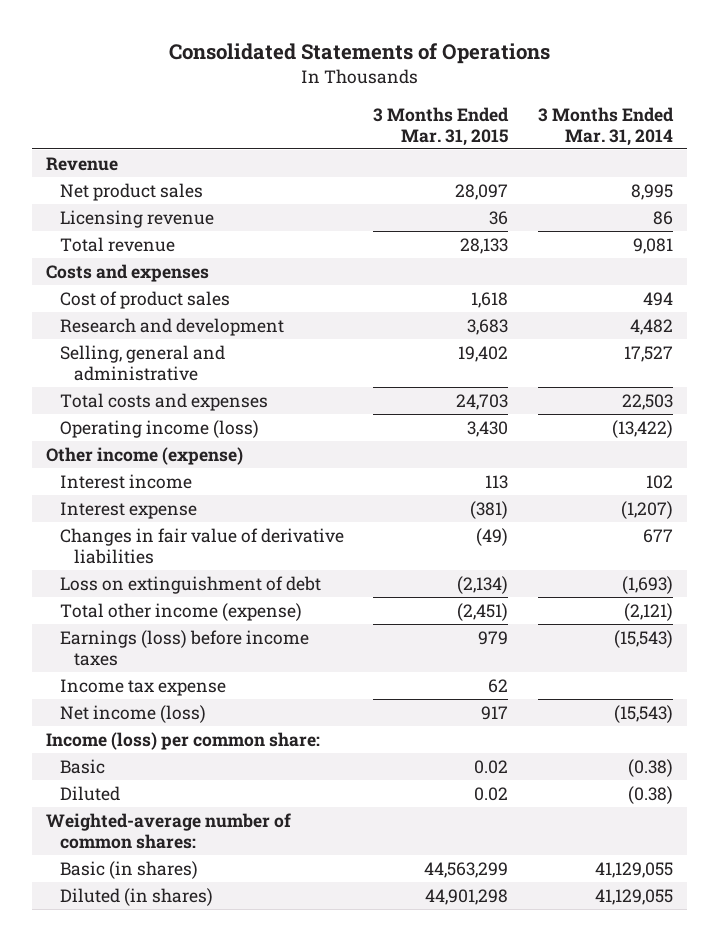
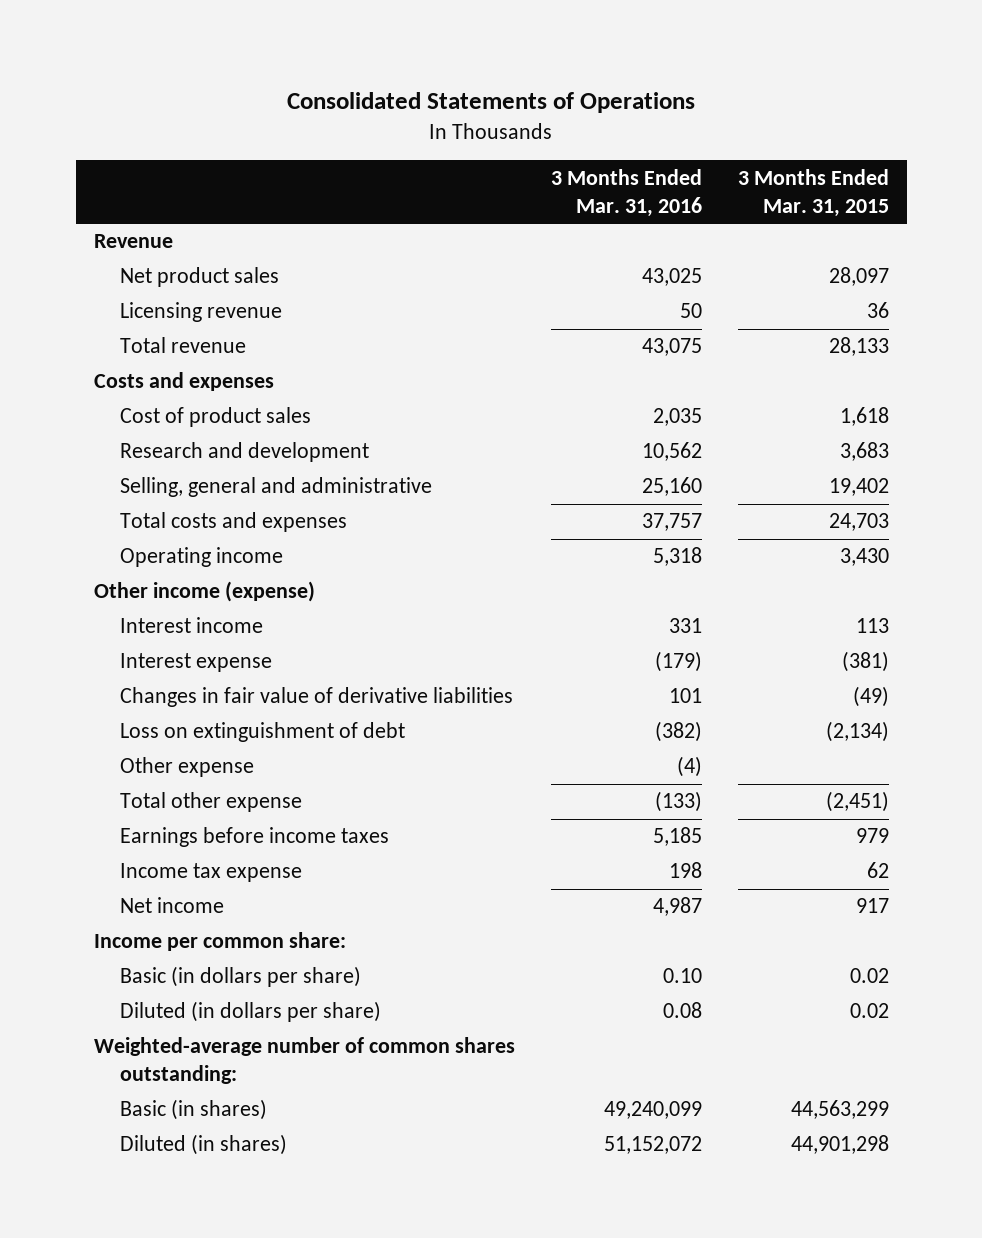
[537,106,674,146] 3 Months Ended Mar. 31, 2014 -> none
none -> [550,168,702,217] 3 Months Ended Mar. 31, 2016
[60,419,260,438] Operating income (loss) -> [120,547,284,568] Operating income
none -> [120,757,255,778] Other expense
[60,602,303,621] Total other income (expense) -> [120,792,303,813] Total other expense
[60,629,310,666] Earnings (loss) before income taxes -> [120,827,390,848] Earnings before income taxes
[60,704,207,723] Net income (loss) -> [120,897,225,914] Net income
[46,731,321,750] Income (loss) per common share: -> [93,932,346,952] Income per common share:
[60,758,106,774] Basic -> [120,966,362,988] Basic (in dollars per share)
[60,785,121,801] Diluted -> [120,1001,382,1023] Diluted (in dollars per share)
[46,812,292,849] Weighted-average number of common shares: -> [93,1037,515,1085] Weighted-average number of common shares outstanding:

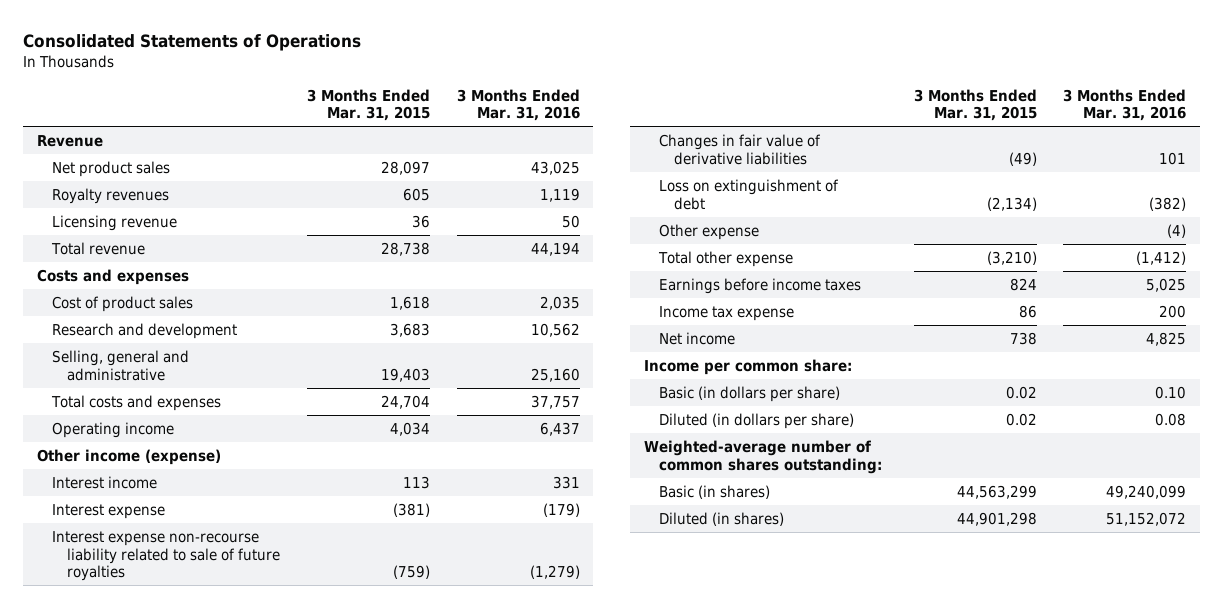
none -> [51,188,169,205] Royalty revenues
[641,338,702,357] 43,075 -> [530,242,580,257] 44,194
[828,337,889,357] 28,133 -> [380,242,430,257] 28,738
[828,478,889,497] 19,402 -> [380,367,430,382] 19,403
[828,513,889,532] 24,703 -> [380,395,430,410] 24,704
[652,547,702,567] 5,318 -> [539,422,580,437] 6,437
[839,548,889,567] 3,430 -> [389,422,430,437] 4,034
none -> [51,531,280,582] Interest expense non-recourse liability related to sale of future royalties
[654,791,702,813] (133) -> [1136,251,1187,266] (1,412)
[825,791,889,813] (2,451) -> [986,251,1037,266] (3,210)
[652,827,702,847] 5,185 -> [1146,278,1187,293] 5,025
[855,828,889,844] 979 -> [1009,278,1037,292] 824
[668,862,702,879] 198 -> [1159,305,1187,319] 200
[866,862,889,879] 62 -> [1018,305,1037,319] 86
[652,897,702,917] 4,987 -> [1146,332,1187,347] 4,825
[855,898,889,914] 917 -> [1009,332,1037,346] 738

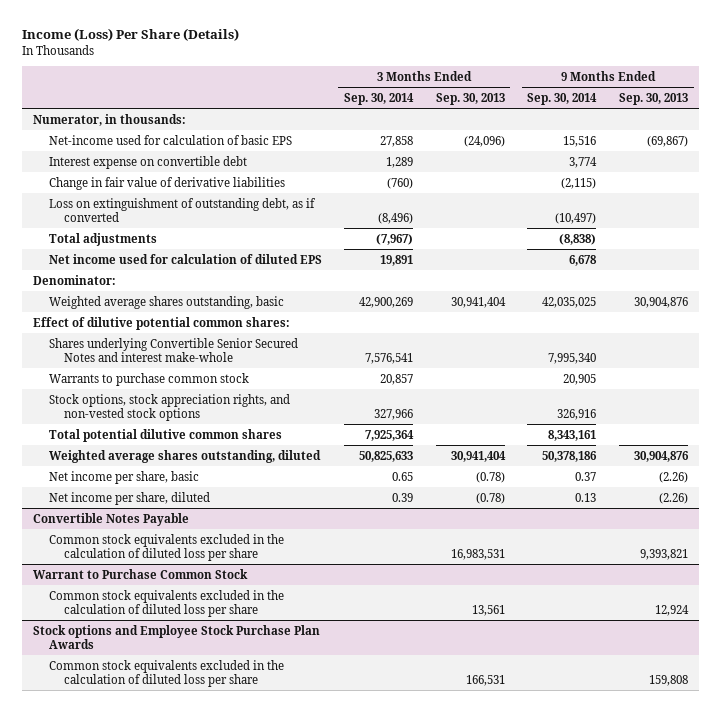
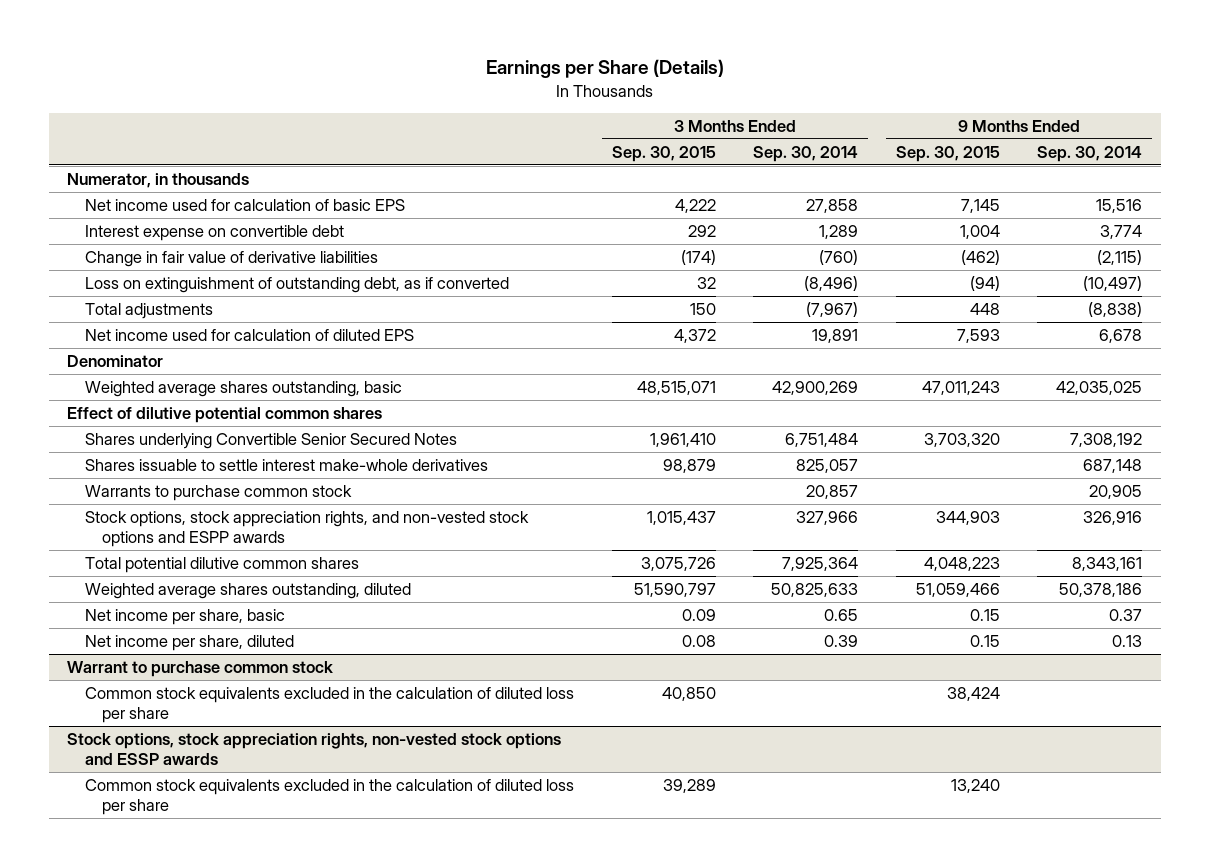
[21,28,239,42] Income (Loss) Per Share (Details) -> [485,59,724,79] Earnings per Share (Details)
[435,92,505,105] Sep. 30, 2013 -> none
[618,92,688,105] Sep. 30, 2013 -> none
none -> [611,145,716,162] Sep. 30, 2015
none -> [895,145,1000,162] Sep. 30, 2015
[33,113,187,126] Numerator, in thousands: -> [67,172,250,188] Numerator, in thousands
[48,134,292,145] Net-income used for calculation of basic EPS -> [84,198,405,211] Net income used for calculation of basic EPS
[33,274,117,285] Denominator: -> [67,354,164,367] Denominator
[33,316,291,330] Effect of dilutive potential common shares: -> [67,406,383,423] Effect of dilutive potential common shares
[48,337,298,362] Shares underlying Convertible Senior Secured Notes and interest make-whole -> [84,432,457,449] Shares underlying Convertible Senior Secured Notes
[365,352,414,364] 7,576,541 -> [785,432,859,447] 6,751,484
[548,352,597,364] 7,995,340 -> [1070,432,1143,447] 7,308,192
none -> [84,458,488,471] Shares issuable to settle interest make-whole derivatives
[48,393,290,421] Stock options, stock appreciation rights, and non-vested stock options -> [84,510,529,548] Stock options, stock appreciation rights, and non-vested stock options and ESPP awards
[33,512,190,526] Convertible Notes Payable -> none
[48,533,284,561] Common stock equivalents excluded in the calculation of diluted loss per share -> none
[33,568,249,579] Warrant to Purchase Common Stock -> [67,660,334,677] Warrant to purchase common stock
[33,624,321,649] Stock options and Employee Stock Purchase Plan Awards -> none
none -> [67,732,562,766] Stock options, stock appreciation rights, non-vested stock options and ESSP awards

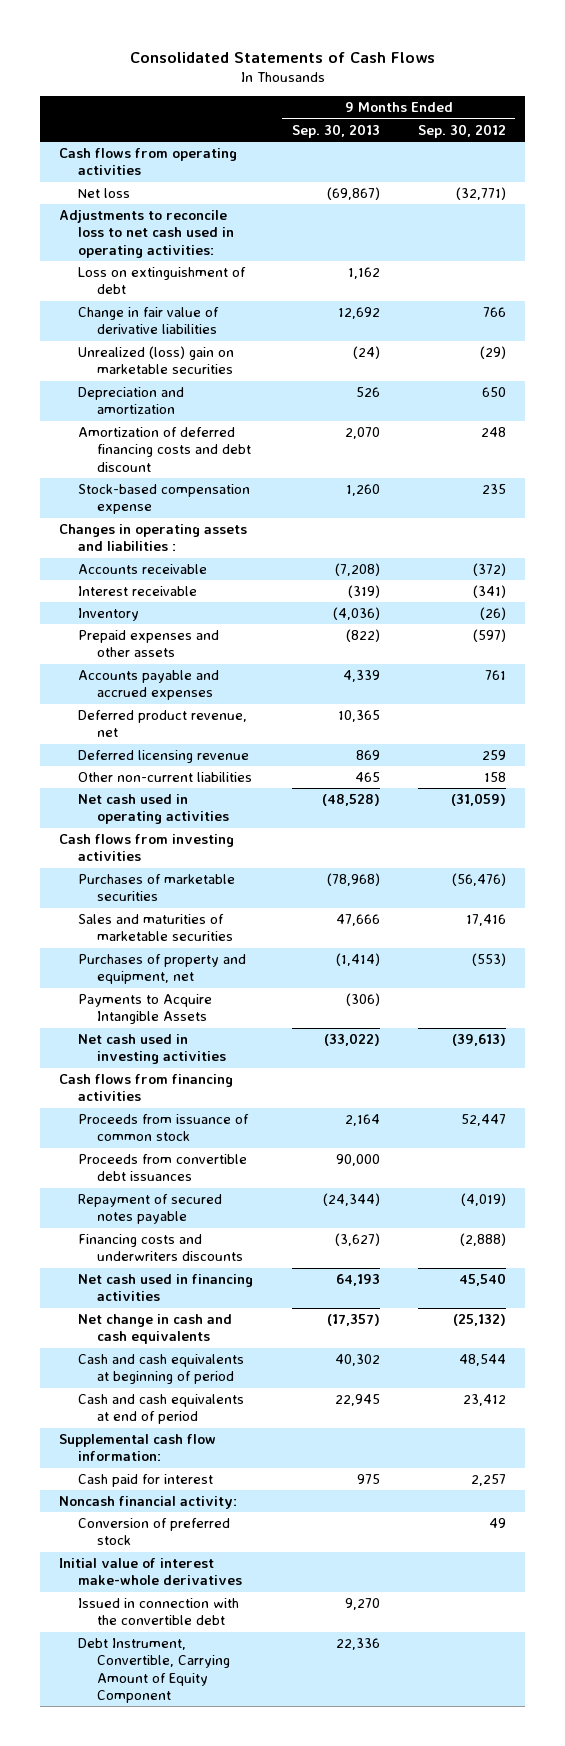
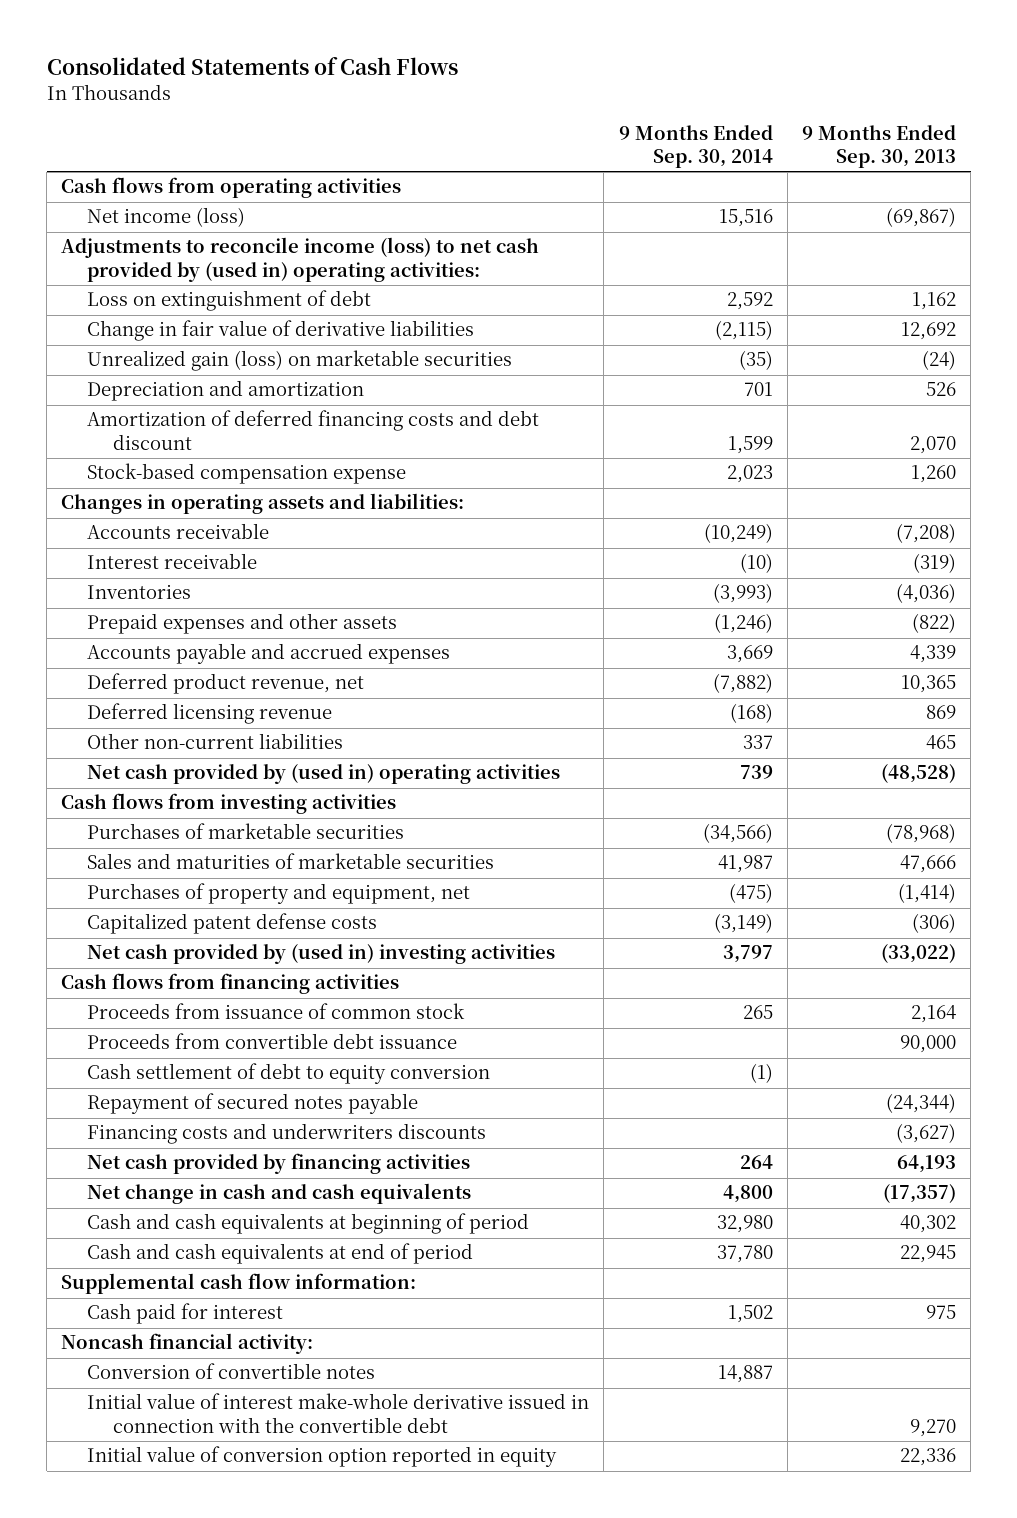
[417,123,506,138] Sep. 30, 2012 -> none
none -> [618,124,773,169] 9 Months Ended Sep. 30, 2014
[78,188,131,199] Net loss -> [87,207,246,228] Net income (loss)
[59,210,235,258] Adjustments to reconcile loss to net cash used in operating activities: -> [61,237,540,283] Adjustments to reconcile income (loss) to net cash provided by (used in) operating activities:
[78,346,235,375] Unrealized (loss) gain on marketable securities -> [87,350,513,372] Unrealized gain (loss) on marketable securities
[59,524,248,552] Changes in operating assets and liabilities : -> [61,493,465,515] Changes in operating assets and liabilities:
[78,608,140,622] Inventory -> [87,584,192,600] Inventories
[78,794,230,825] Net cash used in operating activities -> [87,764,561,785] Net cash provided by (used in) operating activities
[78,994,213,1025] Payments to Acquire Intangible Assets -> [87,913,378,935] Capitalized patent defense costs
[78,1034,227,1065] Net cash used in investing activities -> [87,944,556,965] Net cash provided by (used in) investing activities
[78,1154,248,1182] Proceeds from convertible debt issuances -> [87,1033,458,1050] Proceeds from convertible debt issuance
none -> [87,1063,491,1085] Cash settlement of debt to equity conversion
[78,1274,254,1302] Net cash used in financing activities -> [87,1153,471,1175] Net cash provided by financing activities
[78,1518,231,1546] Conversion of preferred stock -> none
[59,1558,243,1586] Initial value of interest make-whole derivatives -> none
none -> [87,1363,376,1380] Conversion of convertible notes
[78,1598,240,1626] Issued in connection with the convertible debt -> [87,1393,590,1434] Initial value of interest make-whole derivative issued in connection with the convertible debt
[78,1638,231,1704] Debt Instrument, Convertible, Carrying Amount of Equity Component -> [87,1446,558,1468] Initial value of conversion option reported in equity

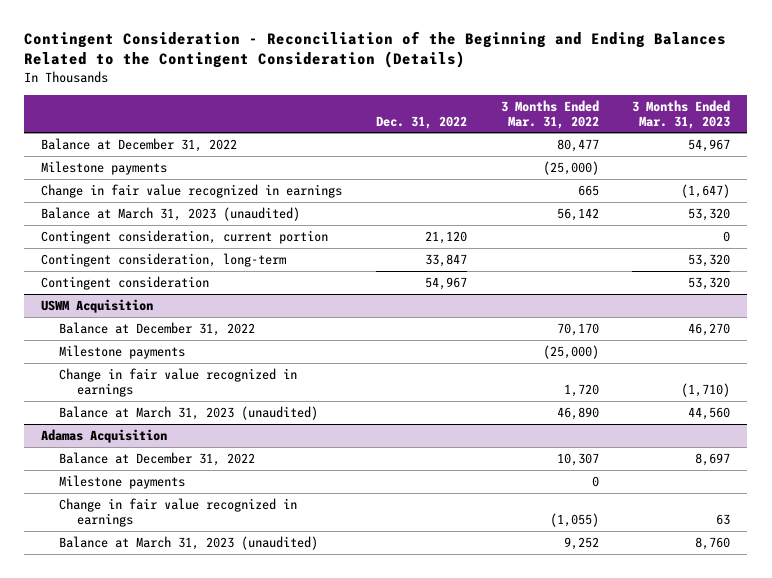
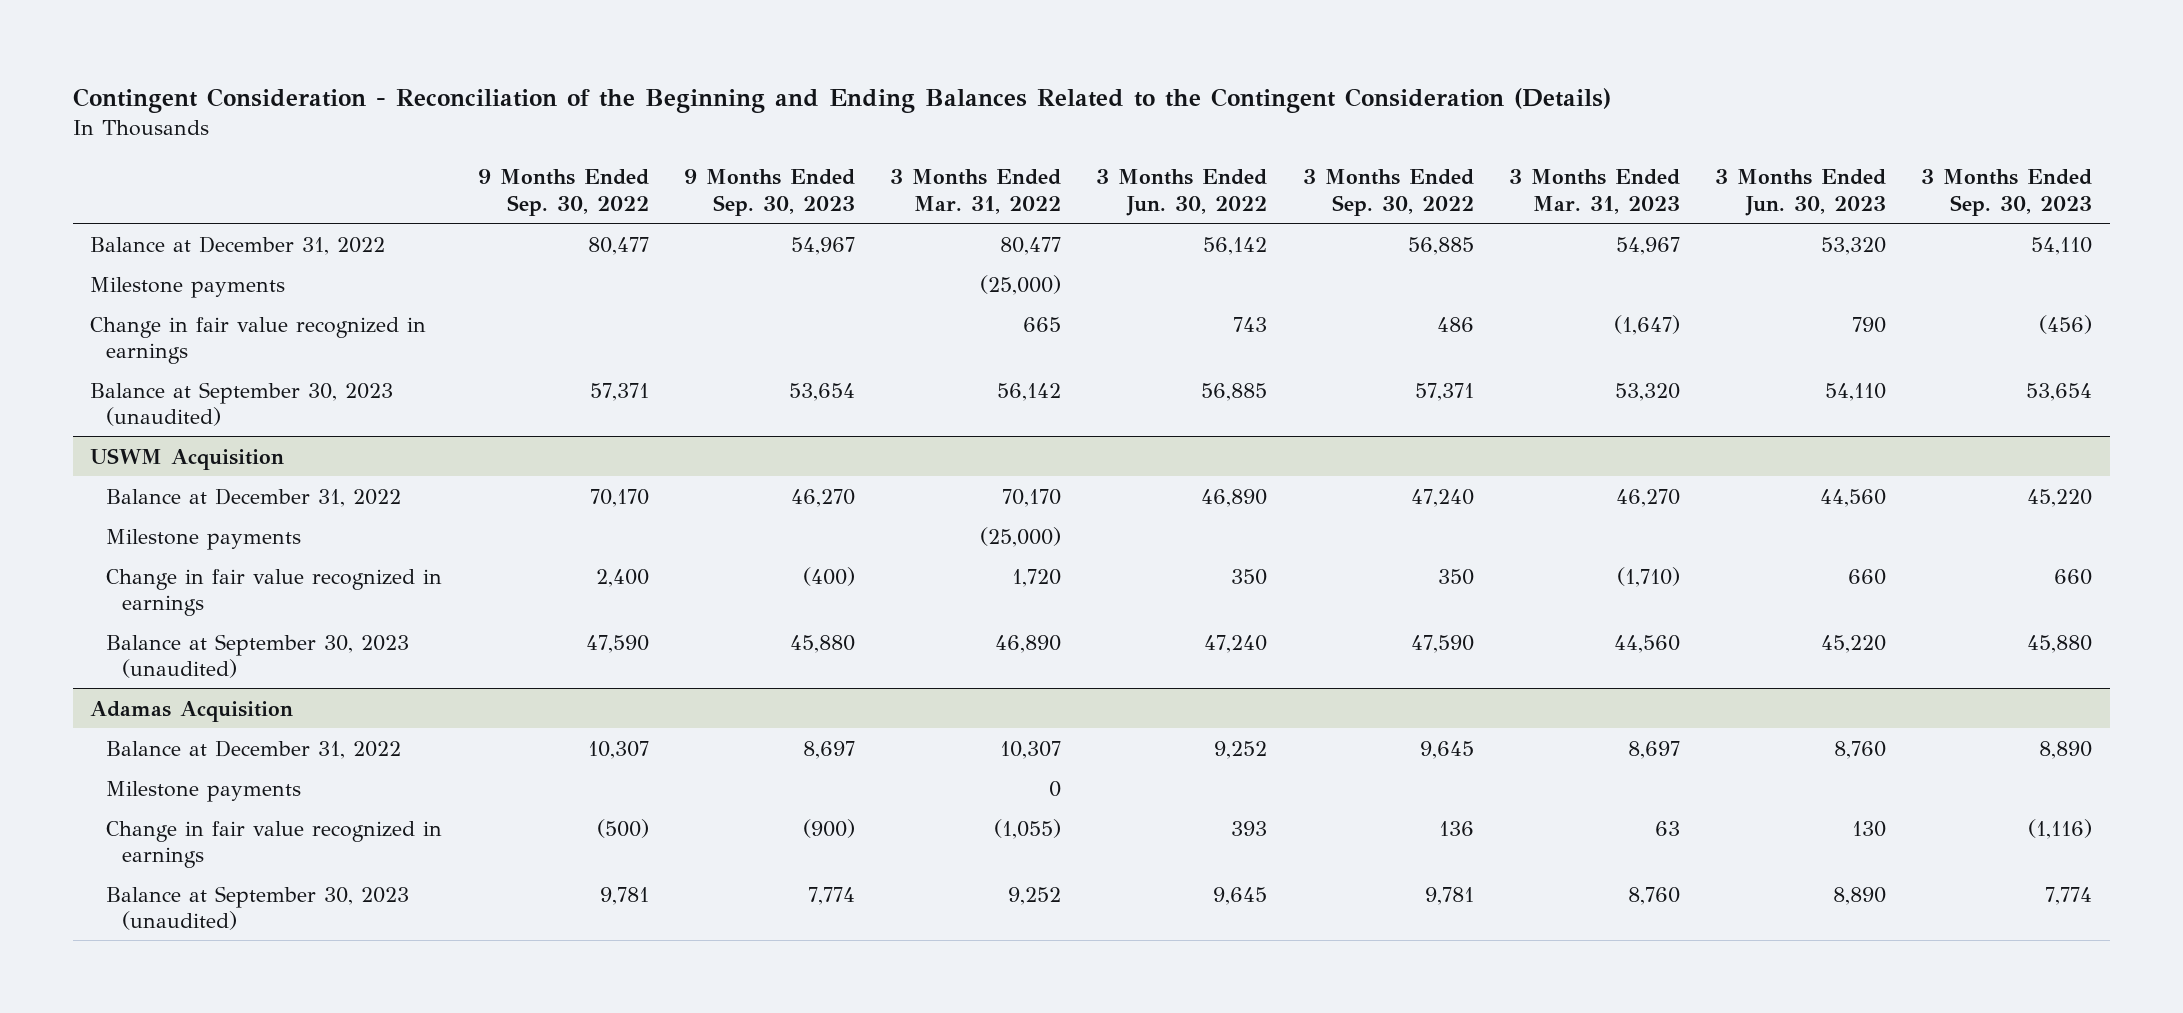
[375,115,467,129] Dec. 31, 2022 -> none
none -> [477,169,649,216] 9 Months Ended Sep. 30, 2022
none -> [683,169,855,216] 9 Months Ended Sep. 30, 2023
none -> [1096,169,1268,216] 3 Months Ended Jun. 30, 2022
none -> [1302,169,1474,216] 3 Months Ended Sep. 30, 2022
none -> [1715,169,1887,216] 3 Months Ended Jun. 30, 2023
none -> [1921,169,2093,216] 3 Months Ended Sep. 30, 2023
[41,229,329,244] Contingent consideration, current portion -> none
[41,252,287,267] Contingent consideration, long-term -> none
[41,275,210,290] Contingent consideration -> none
[41,206,301,221] Balance at March 31, 2023 (unaudited) -> [90,381,394,426] Balance at September 30, 2023 (unaudited)
[58,405,318,420] Balance at March 31, 2023 (unaudited) -> [106,633,410,678] Balance at September 30, 2023 (unaudited)
[58,535,318,550] Balance at March 31, 2023 (unaudited) -> [106,885,410,930] Balance at September 30, 2023 (unaudited)

